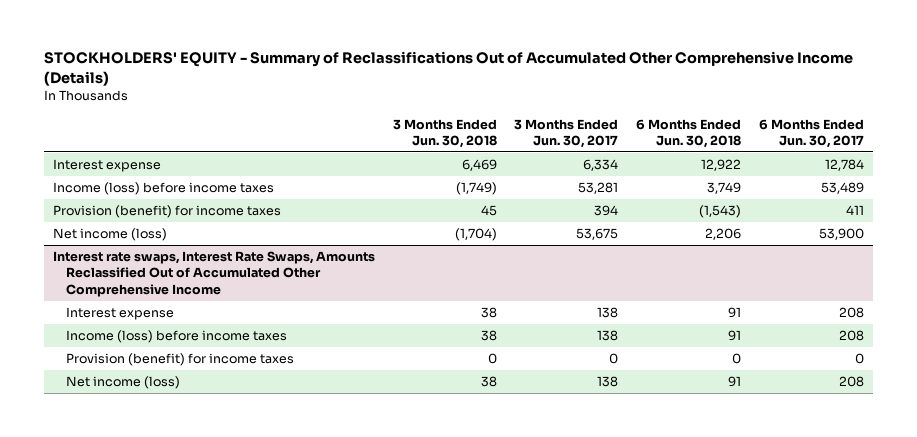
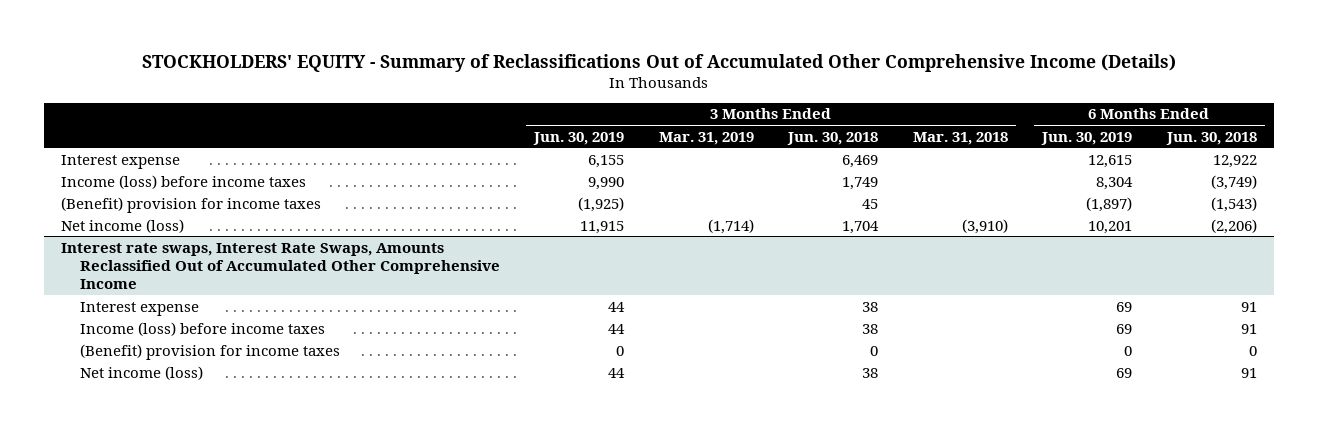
[514,118,619,148] 3 Months Ended Jun. 30, 2017 -> none
[759,118,865,148] 6 Months Ended Jun. 30, 2017 -> none
none -> [533,131,625,145] Jun. 30, 2019
none -> [658,131,754,145] Mar. 31, 2019
none -> [912,131,1008,145] Mar. 31, 2018
none -> [1041,131,1133,145] Jun. 30, 2019
[455,182,497,196] (1,749) -> [842,176,879,190] 1,749
[707,182,742,195] 3,749 -> [1210,174,1257,190] (3,749)
[52,205,281,219] Provision (benefit) for income taxes -> [61,196,322,213] (Benefit) provision for income taxes
[454,228,497,242] (1,704) -> [842,220,880,234] 1,704
[705,228,742,241] 2,206 -> [1210,218,1257,234] (2,206)
[66,353,295,367] Provision (benefit) for income taxes -> [80,343,341,360] (Benefit) provision for income taxes

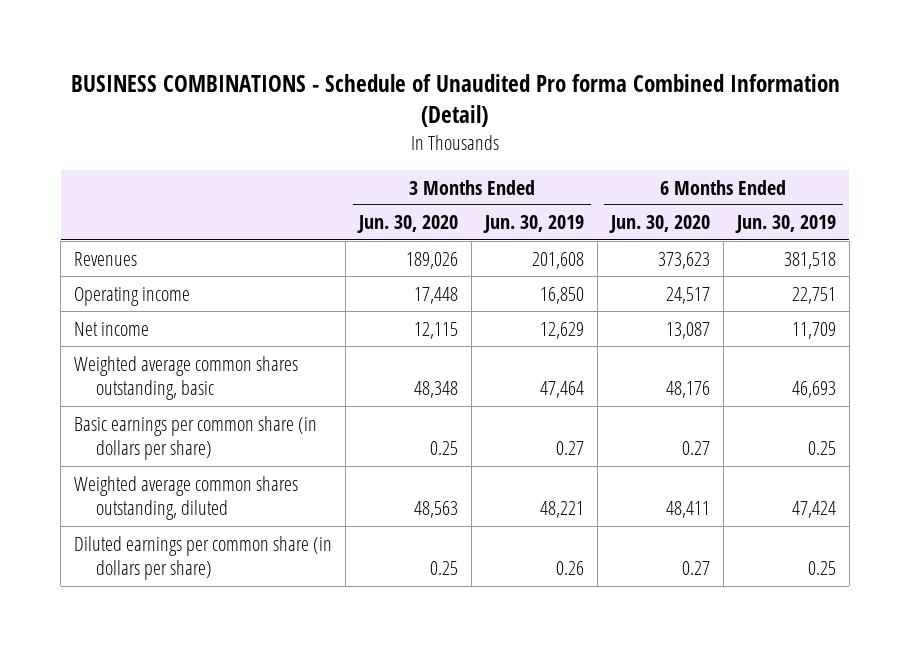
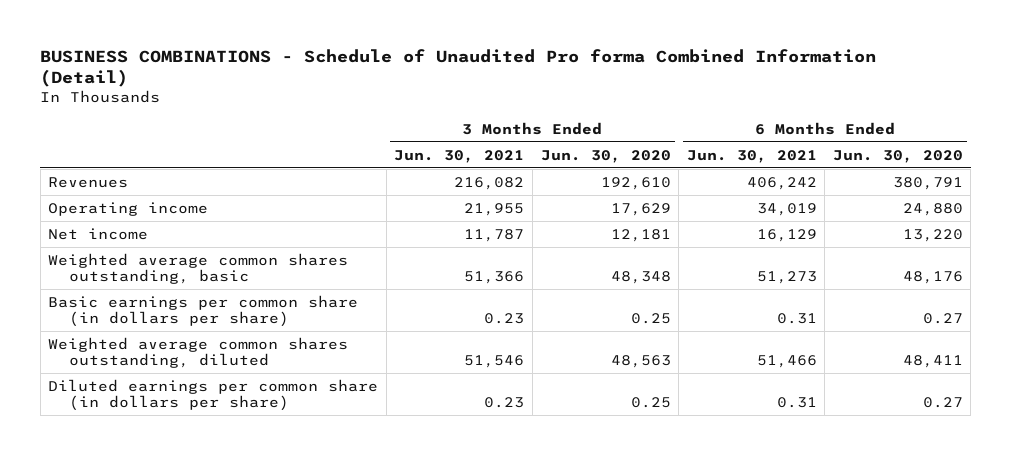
[483,215,585,234] Jun. 30, 2019 -> none
[734,215,836,234] Jun. 30, 2019 -> none
none -> [394,149,525,163] Jun. 30, 2021
none -> [686,149,817,163] Jun. 30, 2021
[406,251,459,269] 189,026 -> [600,176,671,190] 192,610
[657,251,710,269] 373,623 -> [892,176,963,190] 380,791
[414,286,459,304] 17,448 -> [610,202,671,216] 17,629
[665,286,710,304] 24,517 -> [902,202,963,216] 24,880
[414,321,459,339] 12,115 -> [610,228,671,242] 12,181
[665,321,710,339] 13,087 -> [902,228,963,242] 13,220

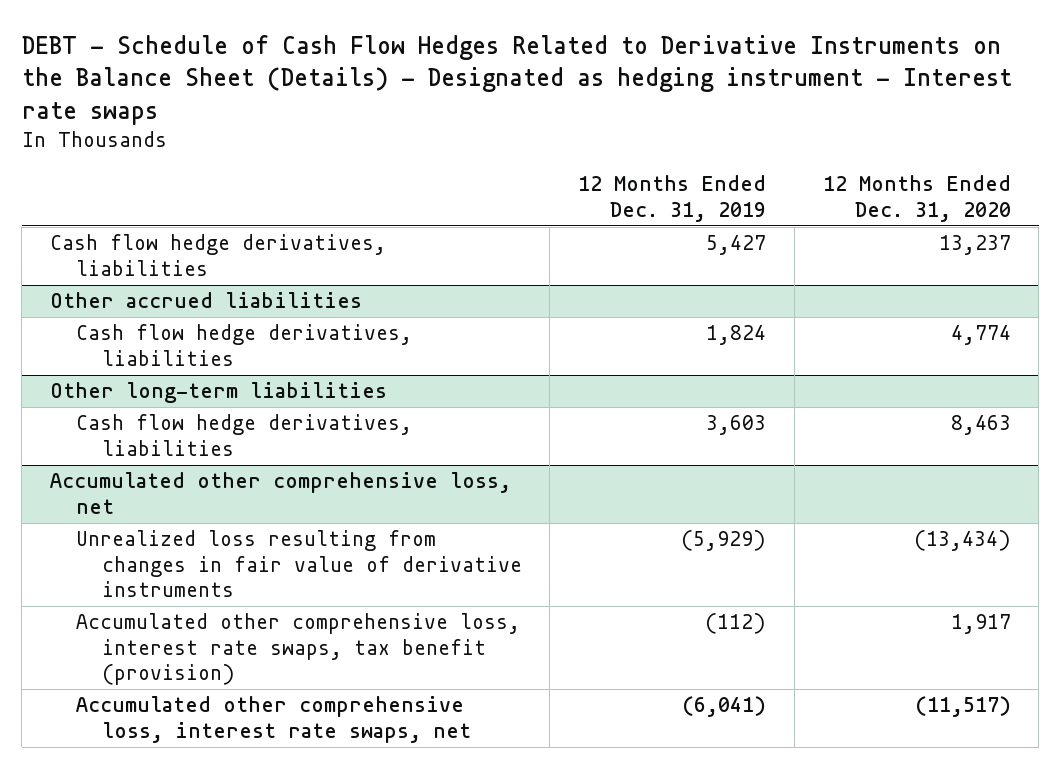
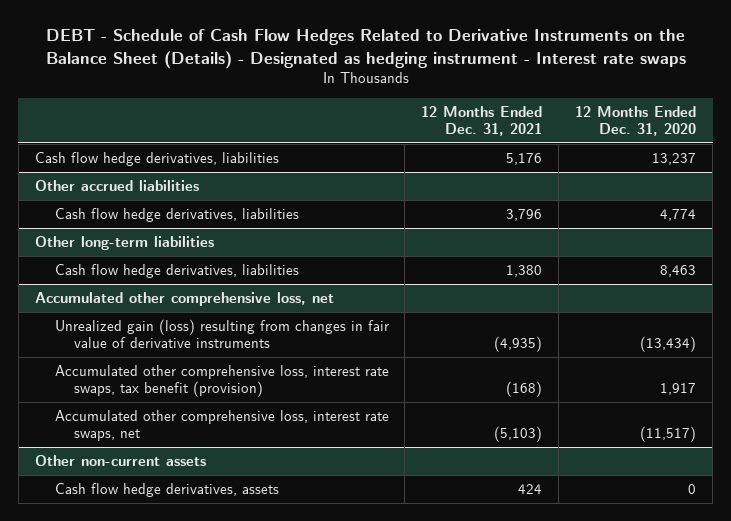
[578,175,767,222] 12 Months Ended Dec. 31, 2019 -> none
none -> [421,105,543,137] 12 Months Ended Dec. 31, 2021
[75,530,522,598] Unrealized loss resulting from changes in fair value of derivative instruments -> [54,319,389,349] Unrealized gain (loss) resulting from changes in fair value of derivative instruments
none -> [34,455,206,467] Other non-current assets
none -> [54,483,279,498] Cash flow hedge derivatives, assets

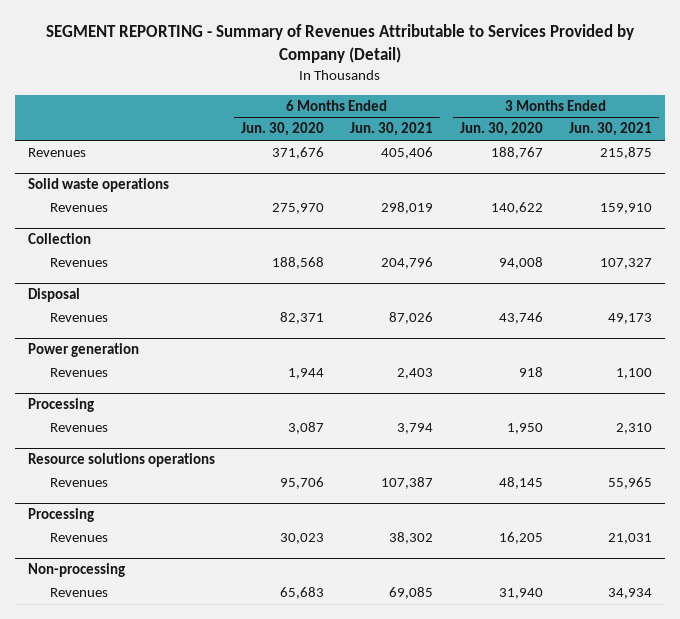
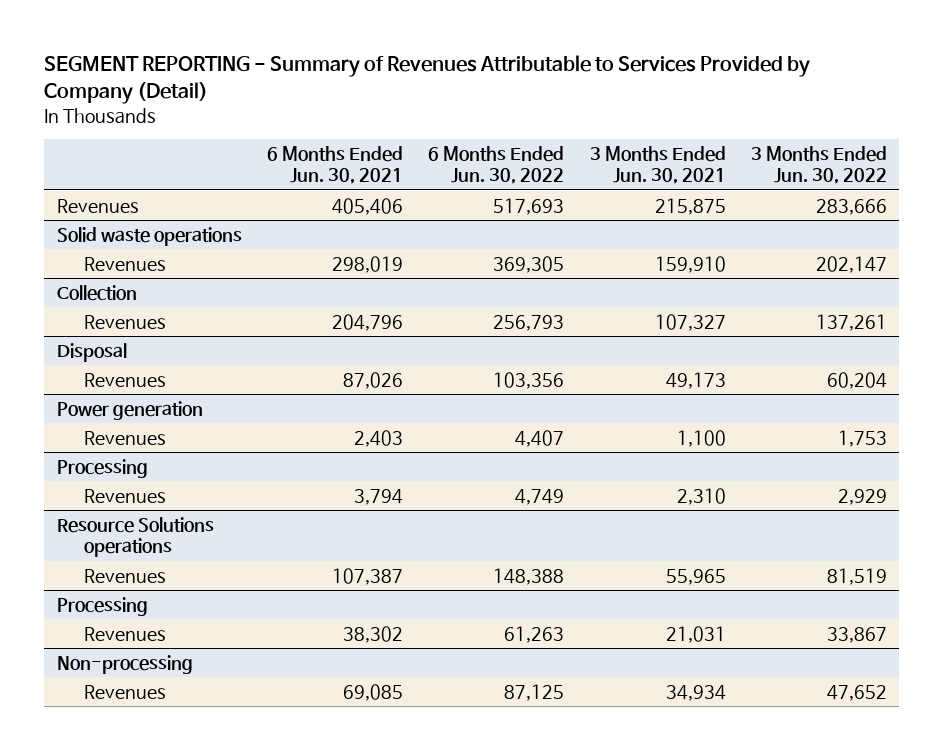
[241,122,325,137] Jun. 30, 2020 -> none
[459,122,543,137] Jun. 30, 2020 -> none
none -> [428,145,565,185] 6 Months Ended Jun. 30, 2022
none -> [750,145,887,185] 3 Months Ended Jun. 30, 2022
[27,453,215,468] Resource solutions operations -> [56,516,214,558] Resource Solutions operations

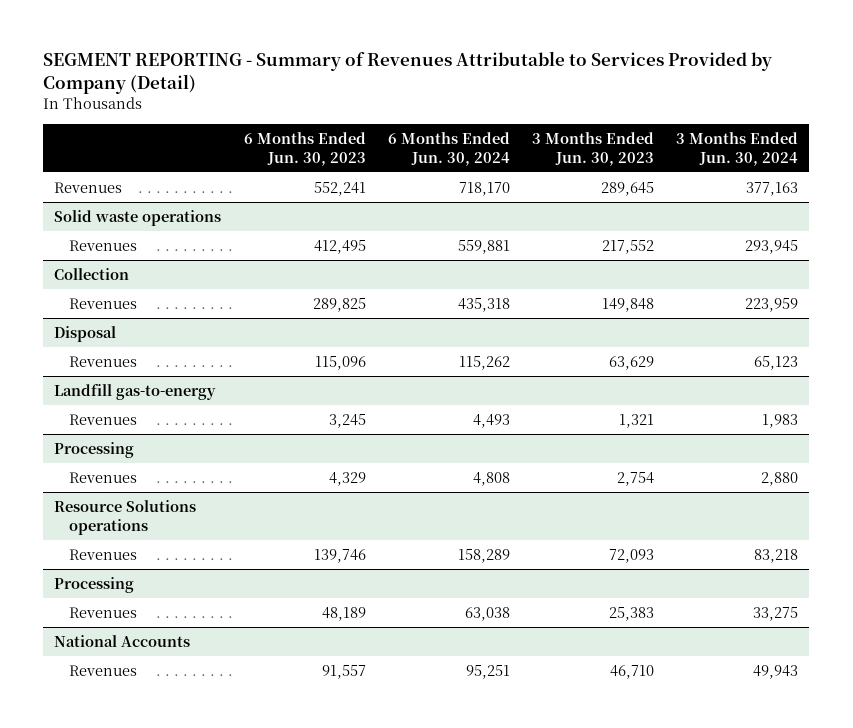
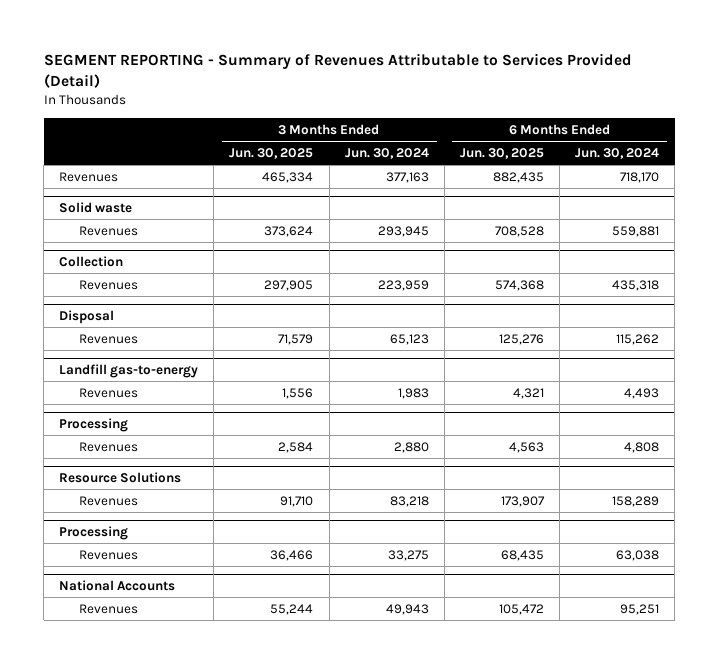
[43,51,773,95] SEGMENT REPORTING - Summary of Revenues Attributable to Services Provided by Company (Detail) -> [43,52,632,88] SEGMENT REPORTING - Summary of Revenues Attributable to Services Provided (Detail)
[243,131,366,166] 6 Months Ended Jun. 30, 2023 -> none
[532,131,655,166] 3 Months Ended Jun. 30, 2023 -> none
none -> [229,147,314,159] Jun. 30, 2025
none -> [459,147,544,159] Jun. 30, 2025
[54,209,222,226] Solid waste operations -> [59,202,133,214] Solid waste
[54,499,197,535] Resource Solutions operations -> [59,472,182,484] Resource Solutions

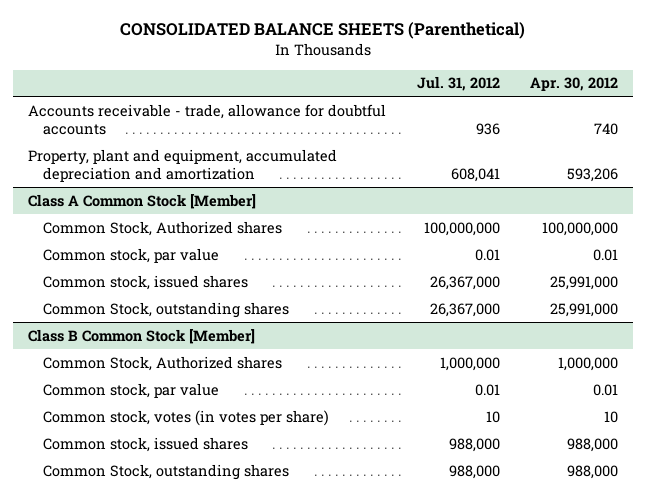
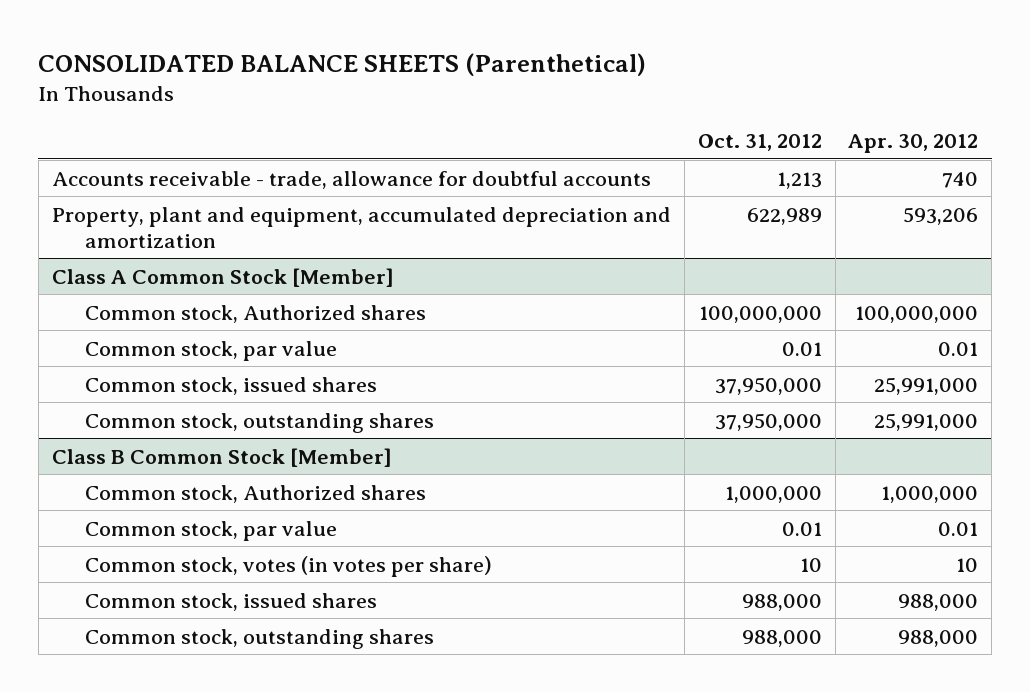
[416,76,500,92] Jul. 31, 2012 -> none
none -> [697,134,822,152] Oct. 31, 2012
[42,220,282,236] Common Stock, Authorized shares -> [85,304,427,323] Common stock, Authorized shares
[42,301,289,318] Common Stock, outstanding shares -> [85,412,435,433] Common stock, outstanding shares
[42,355,282,371] Common Stock, Authorized shares -> [85,484,427,503] Common stock, Authorized shares
[42,463,289,480] Common Stock, outstanding shares -> [85,628,435,649] Common stock, outstanding shares

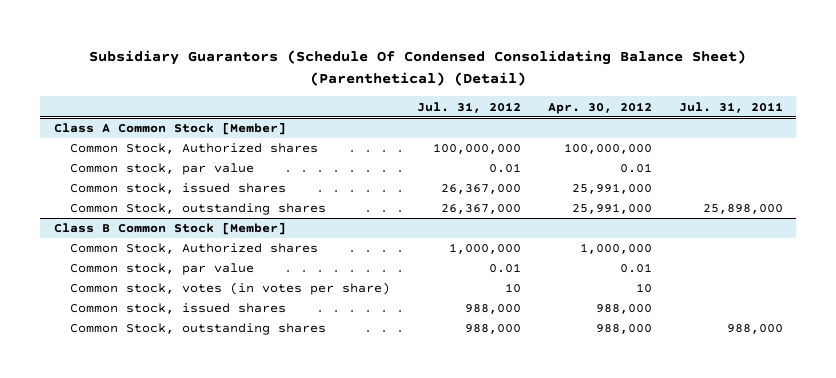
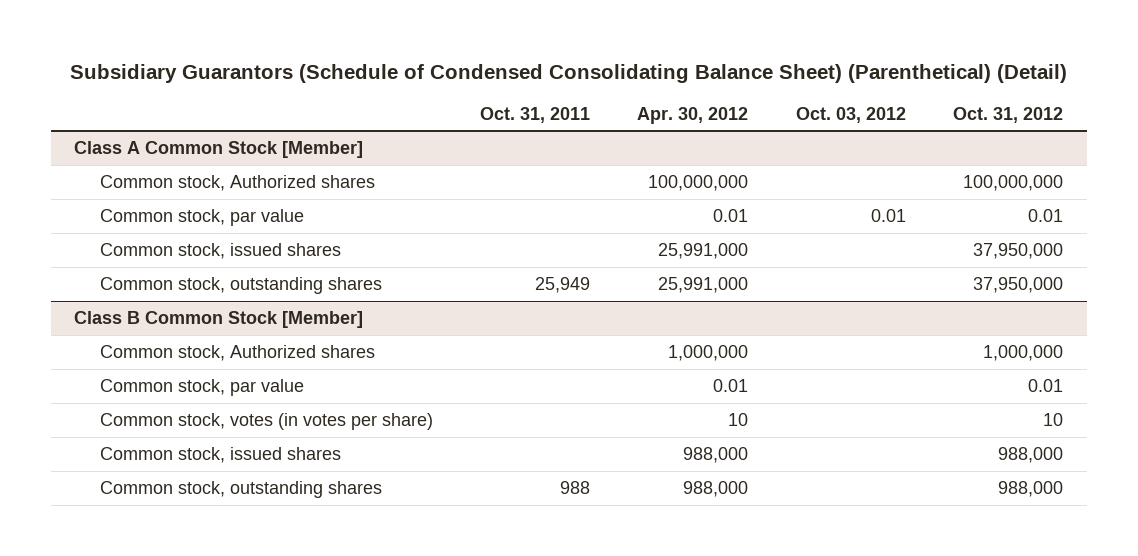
[89,50,747,86] Subsidiary Guarantors (Schedule Of Condensed Consolidating Balance Sheet) (Parenthetical) (Detail) -> [69,63,1067,83] Subsidiary Guarantors (Schedule of Condensed Consolidating Balance Sheet) (Parenthetical) (Detail)
[417,101,522,113] Jul. 31, 2012 -> none
[678,101,783,113] Jul. 31, 2011 -> none
none -> [479,106,590,123] Oct. 31, 2011
none -> [795,106,906,123] Oct. 03, 2012
none -> [953,106,1064,123] Oct. 31, 2012
[70,143,319,155] Common Stock, Authorized shares -> [99,175,375,192] Common stock, Authorized shares
[70,203,327,216] Common Stock, outstanding shares -> [99,277,382,295] Common stock, outstanding shares
[70,243,319,255] Common Stock, Authorized shares -> [99,345,375,362] Common stock, Authorized shares
[70,323,327,336] Common Stock, outstanding shares -> [99,481,382,499] Common stock, outstanding shares

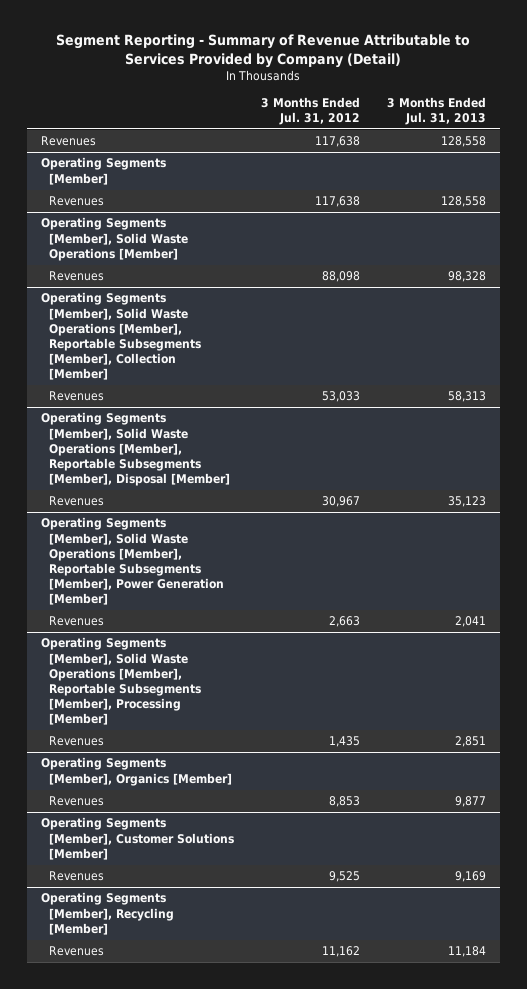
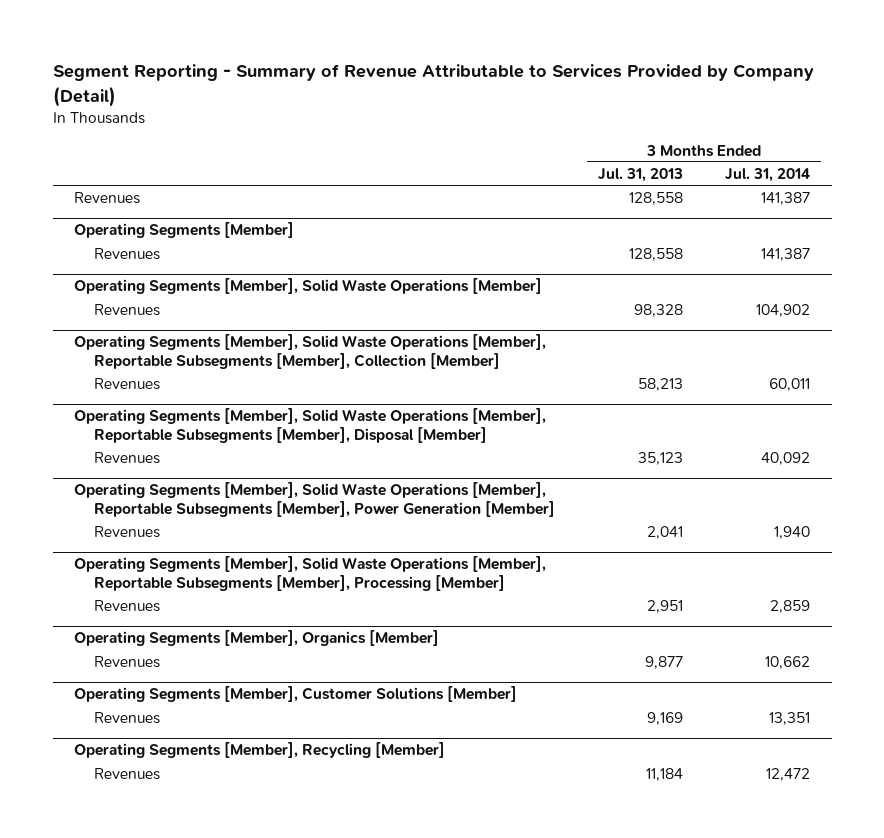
[261,96,361,125] 3 Months Ended Jul. 31, 2012 -> none
none -> [725,167,811,182] Jul. 31, 2014
[448,391,487,403] 58,313 -> [637,378,683,392] 58,213
[455,736,487,748] 2,851 -> [646,600,683,614] 2,951

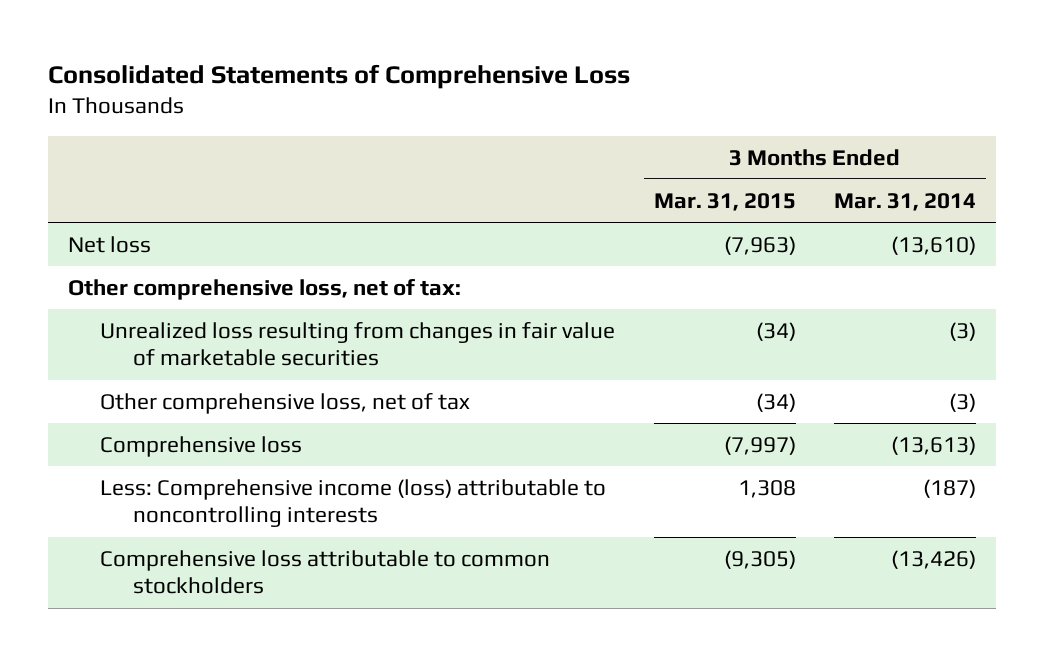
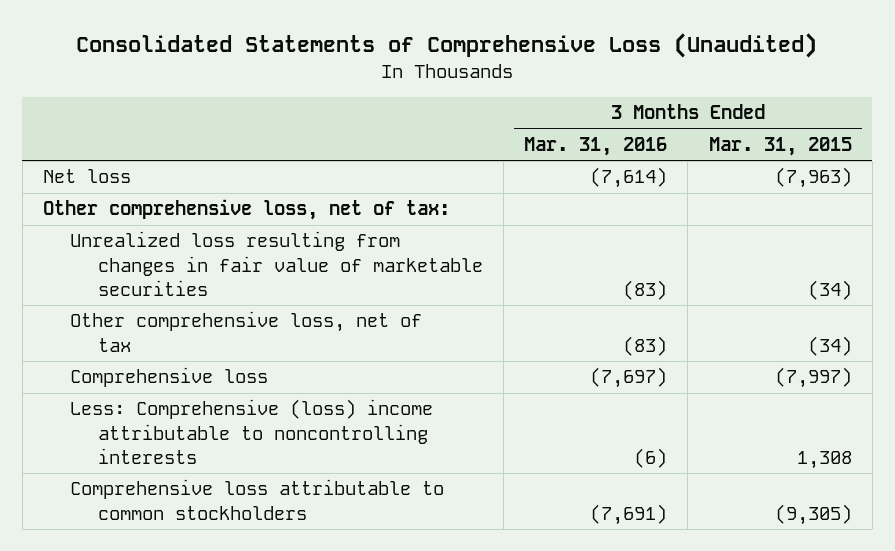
[48,64,631,90] Consolidated Statements of Comprehensive Loss -> [76,32,818,58] Consolidated Statements of Comprehensive Loss (Unaudited)
[834,192,977,211] Mar. 31, 2014 -> none
none -> [524,136,668,156] Mar. 31, 2016
[100,478,607,528] Less: Comprehensive income (loss) attributable to noncontrolling interests -> [70,399,434,464] Less: Comprehensive (loss) income attributable to noncontrolling interests

